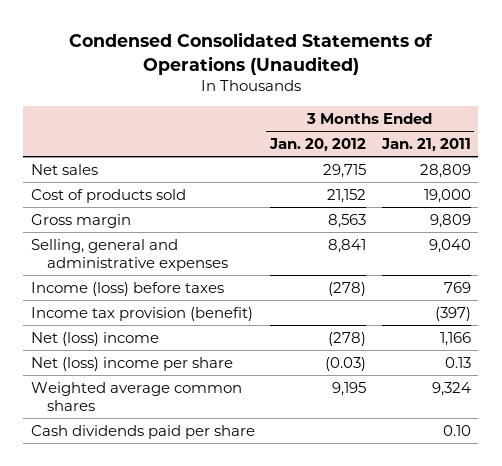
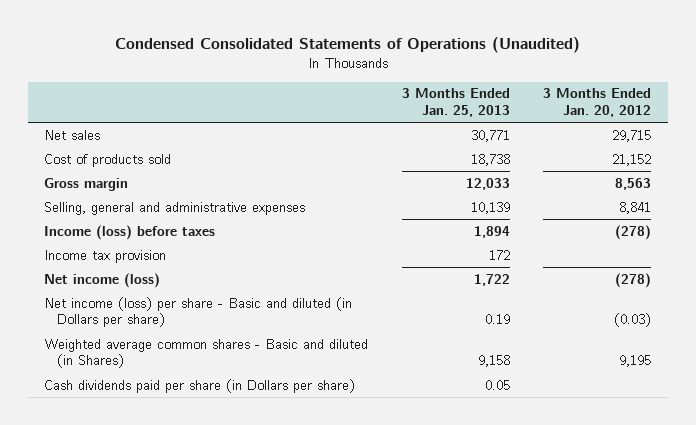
[380,138,471,153] Jan. 21, 2011 -> none
none -> [401,88,510,117] 3 Months Ended Jan. 25, 2013
[31,306,254,321] Income tax provision (benefit) -> [44,249,167,263] Income tax provision
[31,331,160,346] Net (loss) income -> [44,272,161,288] Net income (loss)
[31,356,234,371] Net (loss) income per share -> [44,296,353,328] Net income (loss) per share - Basic and diluted (in Dollars per share)
[31,381,243,411] Weighted average common shares -> [44,338,369,369] Weighted average common shares - Basic and diluted (in Shares)
[31,424,256,439] Cash dividends paid per share -> [44,378,356,393] Cash dividends paid per share (in Dollars per share)

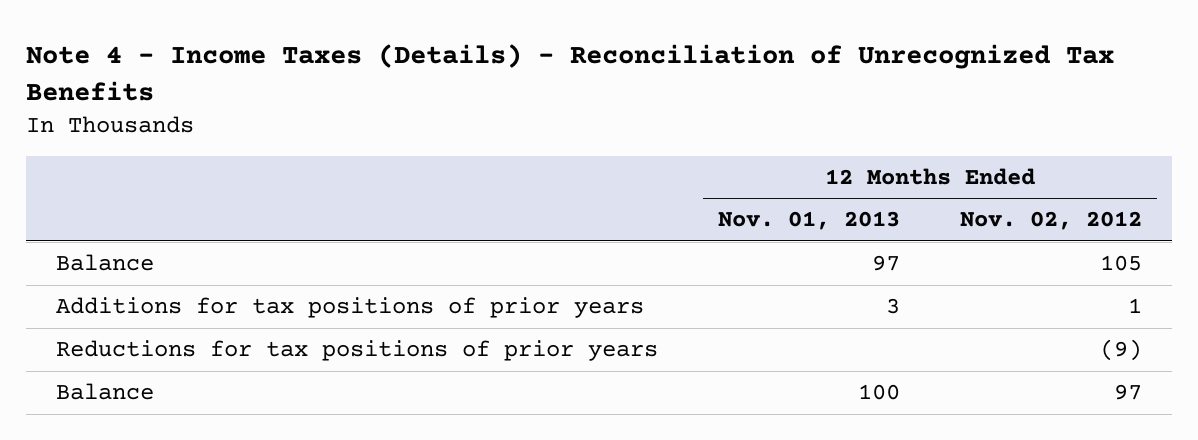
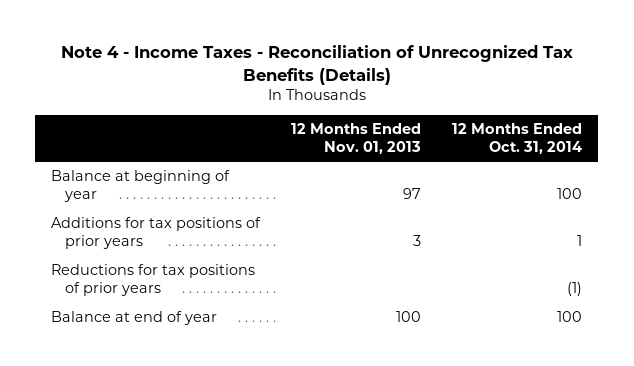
[25,43,1114,101] Note 4 - Income Taxes (Details) - Reconciliation of Unrecognized Tax Benefits -> [60,44,573,85] Note 4 - Income Taxes - Reconciliation of Unrecognized Tax Benefits (Details)
[960,211,1143,231] Nov. 02, 2012 -> none
none -> [452,122,583,155] 12 Months Ended Oct. 31, 2014
[55,254,154,272] Balance -> [51,170,231,203] Balance at beginning of year
[55,383,154,401] Balance -> [51,311,218,326] Balance at end of year

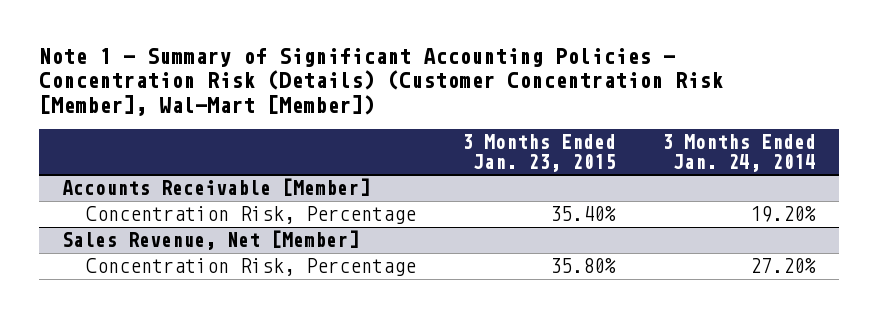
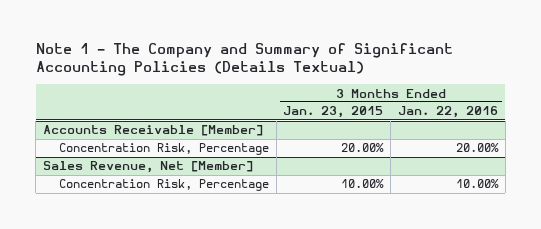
[38,47,723,116] Note 1 - Summary of Significant Accounting Policies - Concentration Risk (Details) (Customer Concentration Risk [Member], Wal-Mart [Member]) -> [35,43,453,77] Note 1 - The Company and Summary of Significant Accounting Policies (Details Textual)
[662,133,817,172] 3 Months Ended Jan. 24, 2014 -> none
none -> [398,106,499,119] Jan. 22, 2016
[550,206,617,222] 35.40% -> [341,143,385,153] 20.00%
[550,258,617,274] 35.80% -> [341,179,385,189] 10.00%

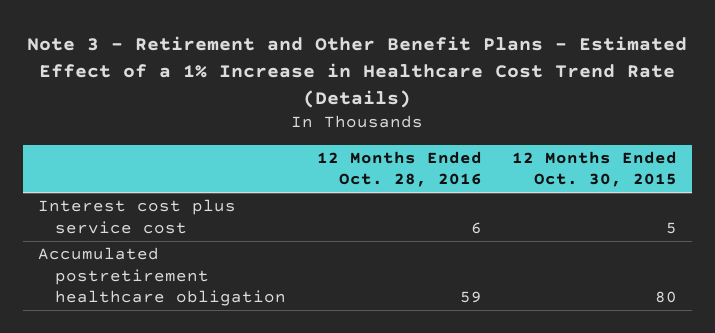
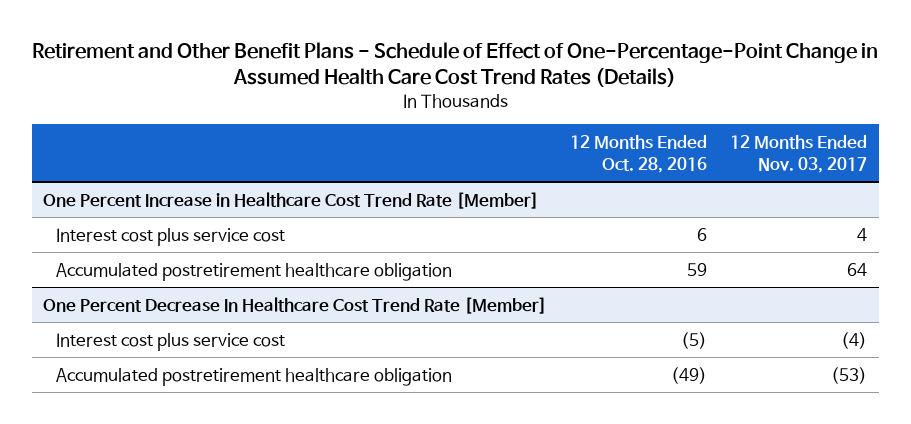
[27,35,688,108] Note 3 - Retirement and Other Benefit Plans - Estimated Effect of a 1% Increase in Healthcare Cost Trend Rate (Details) -> [32,42,879,88] Retirement and Other Benefit Plans - Schedule of Effect of One-Percentage-Point Change in Assumed Health Care Cost Trend Rates (Details)
[511,151,677,188] 12 Months Ended Oct. 30, 2015 -> none
none -> [730,134,868,173] 12 Months Ended Nov. 03, 2017
none -> [43,191,540,209] One Percent Increase in Healthcare Cost Trend Rate [Member]
none -> [43,296,548,314] One Percent Decrease In Healthcare Cost Trend Rate [Member]
none -> [56,332,286,351] Interest cost plus service cost
none -> [56,367,453,386] Accumulated postretirement healthcare obligation

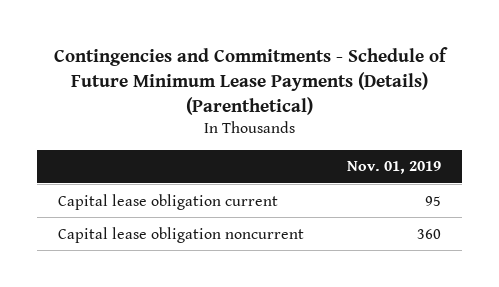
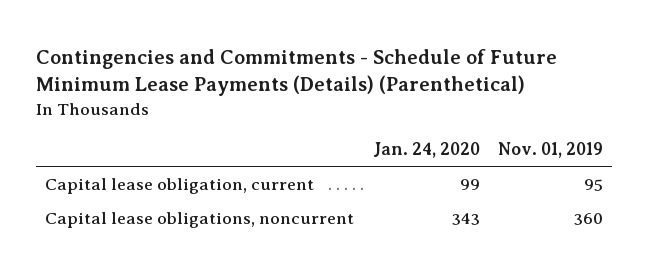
none -> [372,142,480,159] Jan. 24, 2020
[58,193,279,210] Capital lease obligation current -> [45,178,315,195] Capital lease obligation, current
[58,226,305,243] Capital lease obligation noncurrent -> [45,212,355,229] Capital lease obligations, noncurrent

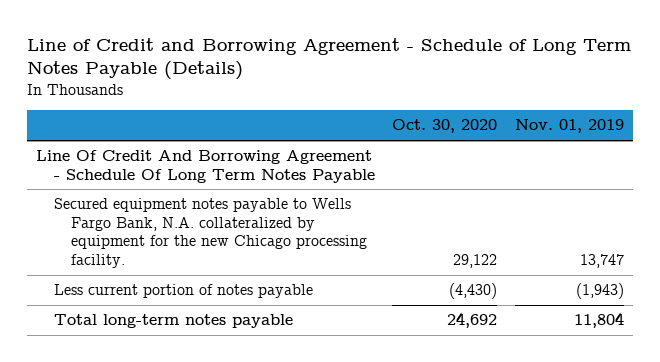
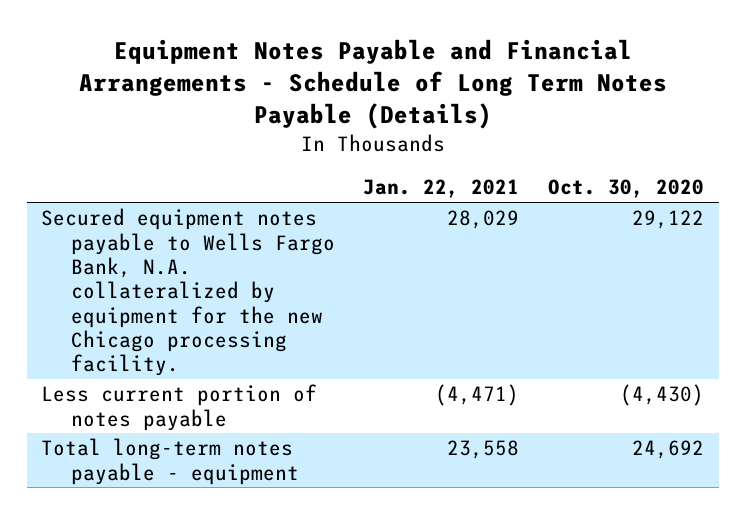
[27,37,632,81] Line of Credit and Borrowing Agreement - Schedule of Long Term Notes Payable (Details) -> [78,39,667,130] Equipment Notes Payable and Financial Arrangements - Schedule of Long Term Notes Payable (Details)
[515,119,625,134] Nov. 01, 2019 -> none
none -> [363,179,520,199] Jan. 22, 2021
[35,150,375,183] Line Of Credit And Borrowing Agreement - Schedule Of Long Term Notes Payable -> none
[53,314,293,329] Total long-term notes payable -> [41,438,299,485] Total long-term notes payable - equipment

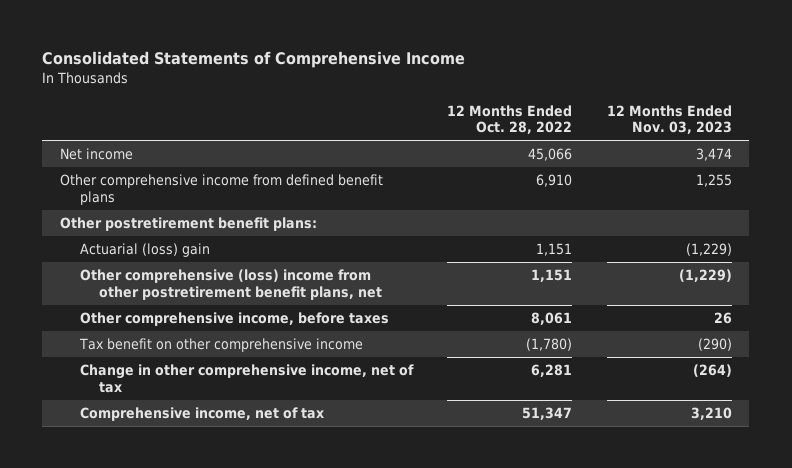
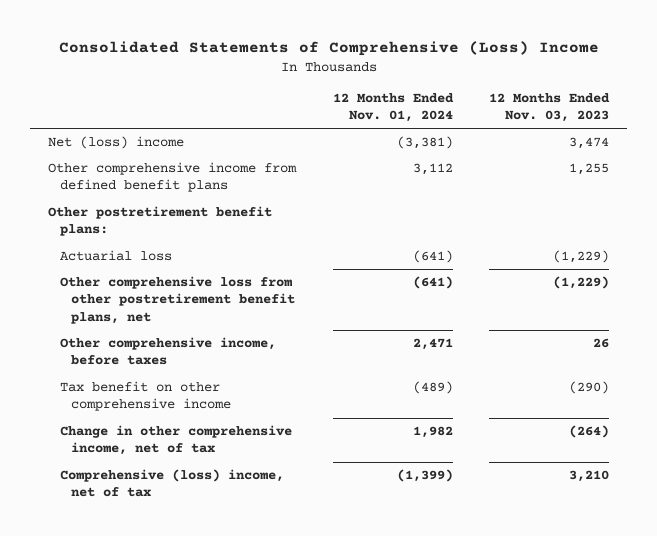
[42,51,466,69] Consolidated Statements of Comprehensive Income -> [58,41,599,57] Consolidated Statements of Comprehensive (Loss) Income
[447,104,573,135] 12 Months Ended Oct. 28, 2022 -> none
none -> [332,93,454,123] 12 Months Ended Nov. 01, 2024
[59,148,133,161] Net income -> [48,136,185,150] Net (loss) income
[79,243,210,258] Actuarial (loss) gain -> [59,250,172,262] Actuarial loss
[79,269,383,300] Other comprehensive (loss) income from other postretirement benefit plans, net -> [59,276,296,324] Other comprehensive loss from other postretirement benefit plans, net
[79,407,324,422] Comprehensive income, net of tax -> [59,469,284,498] Comprehensive (loss) income, net of tax

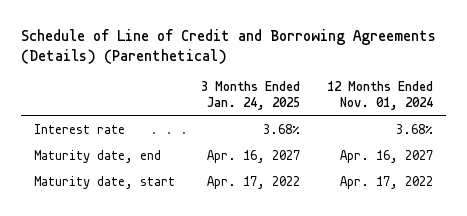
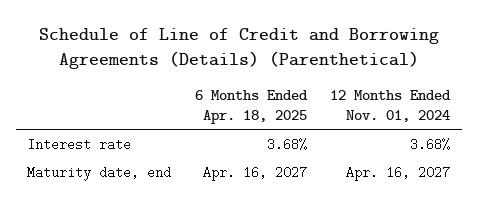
[201,81,301,111] 3 Months Ended Jan. 24, 2025 -> none
none -> [194,89,308,124] 6 Months Ended Apr. 18, 2025
[34,176,176,190] Maturity date, start -> none

